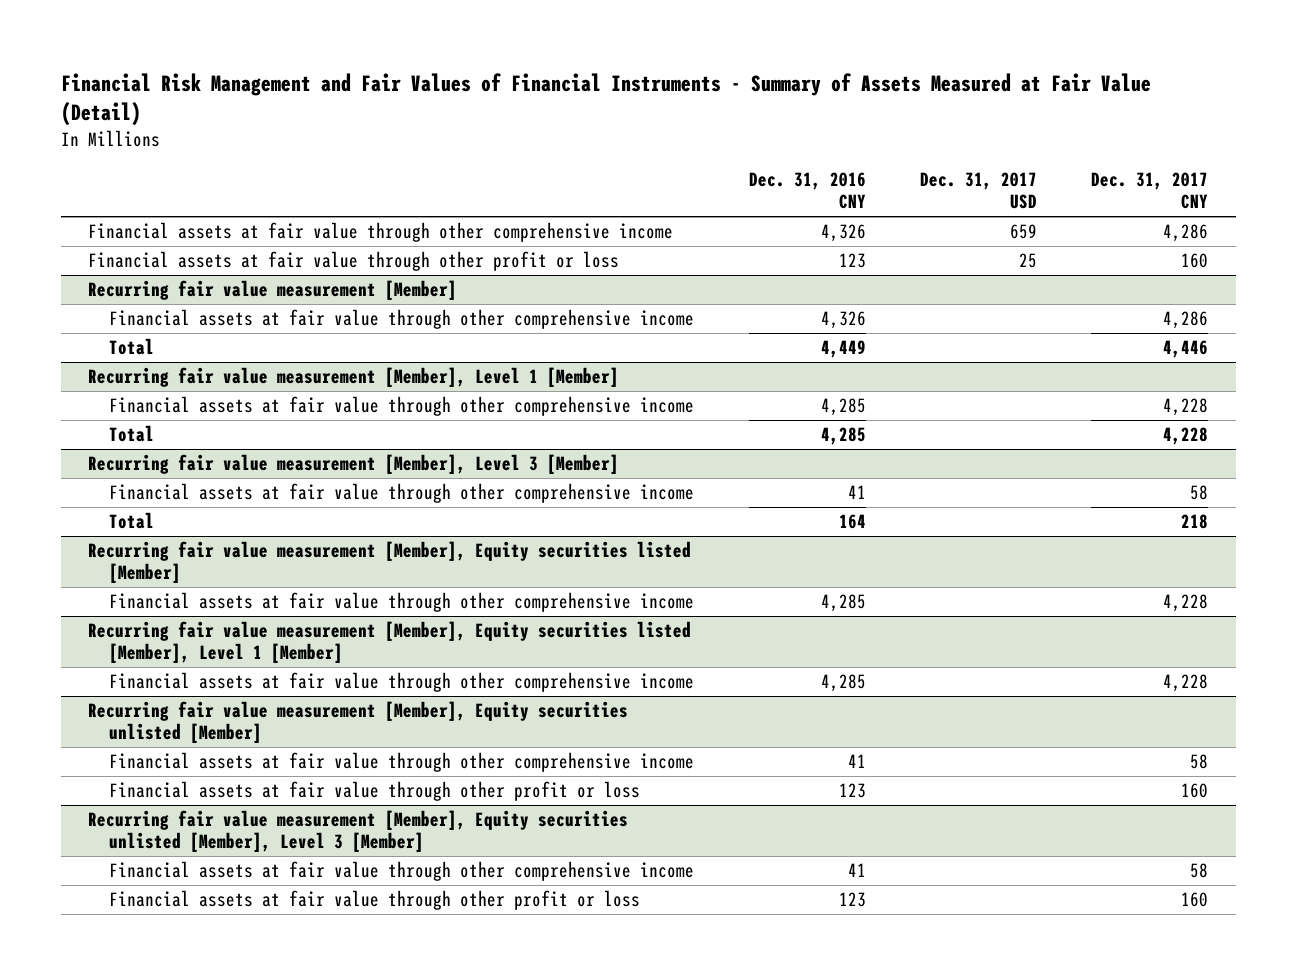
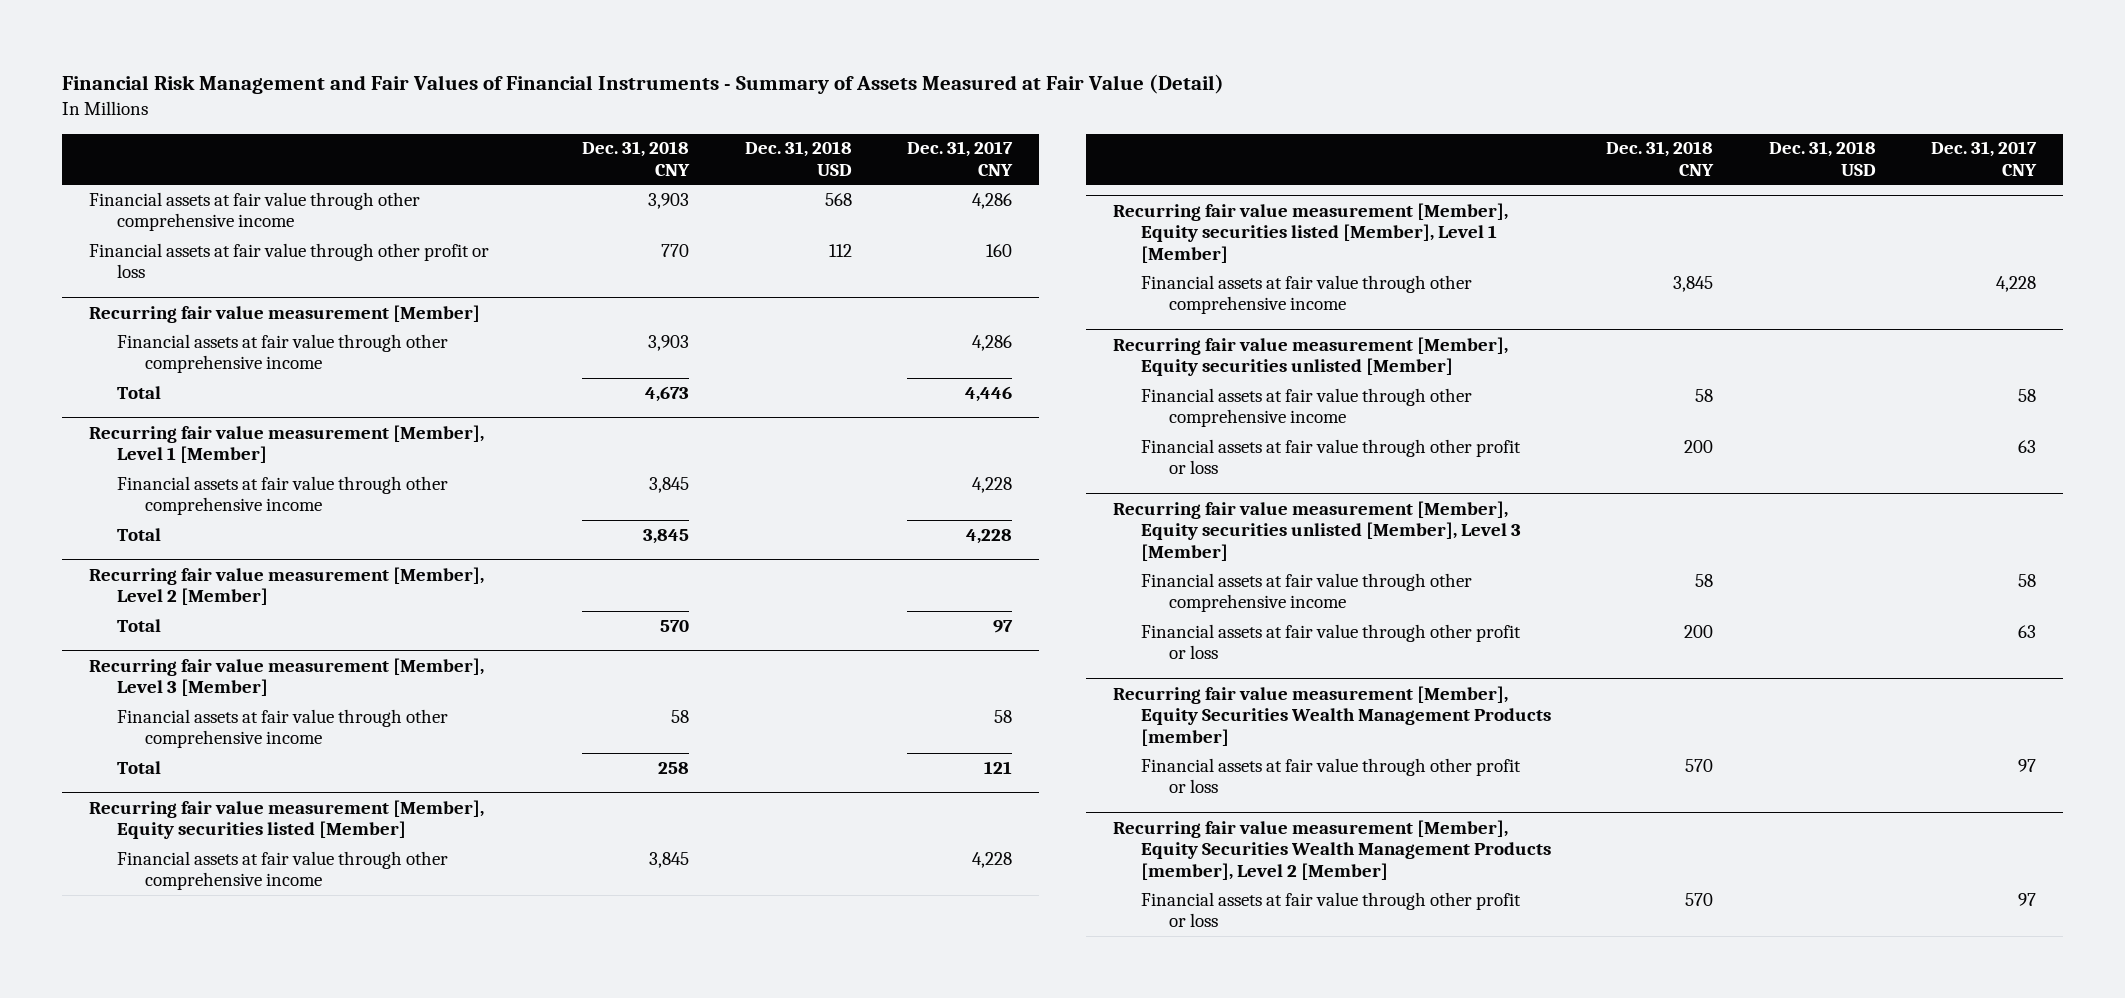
[748,172,866,210] Dec. 31, 2016 CNY -> none
[920,172,1038,210] Dec. 31, 2017 USD -> none
none -> [582,141,691,176] Dec. 31, 2018 CNY
none -> [744,141,852,176] Dec. 31, 2018 USD
none -> [89,566,485,606] Recurring fair value measurement [Member], Level 2 [Member]
none -> [117,618,162,632] Total
[1181,514,1209,530] 218 -> [983,760,1012,774] 121
[1181,783,1209,799] 160 -> [2017,439,2036,453] 63
[1181,892,1209,908] 160 -> [2017,624,2036,638] 63
none -> [1113,685,1551,746] Recurring fair value measurement [Member], Equity Securities Wealth Management Products [member]
none -> [1140,757,1521,794] Financial assets at fair value through other profit or loss
none -> [1113,819,1551,880] Recurring fair value measurement [Member], Equity Securities Wealth Management Products [member], Level 2 [Member]
none -> [1140,891,1521,928] Financial assets at fair value through other profit or loss

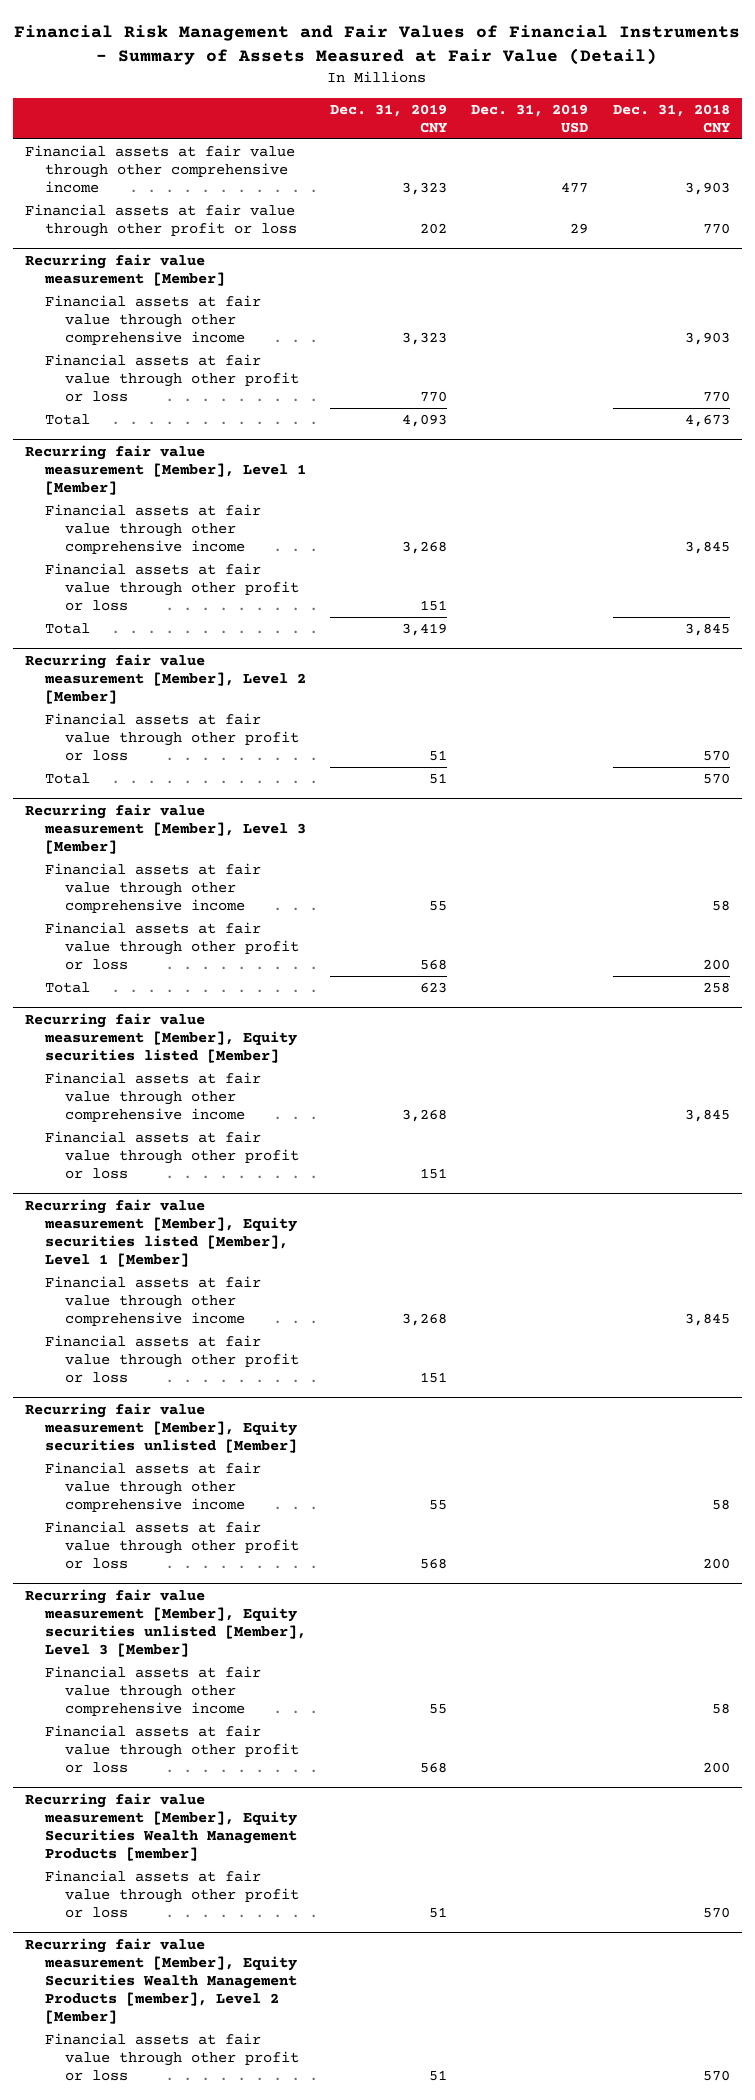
[744,141,852,176] Dec. 31, 2018 USD -> none
[906,141,1013,176] Dec. 31, 2017 CNY -> none
none -> [330,103,448,133] Dec. 31, 2019 CNY
none -> [471,103,589,133] Dec. 31, 2019 USD
none -> [44,353,299,402] Financial assets at fair value through other profit or loss
none -> [44,562,299,611] Financial assets at fair value through other profit or loss
none -> [44,712,299,761] Financial assets at fair value through other profit or loss
none -> [44,921,299,970] Financial assets at fair value through other profit or loss
none -> [44,1130,299,1179] Financial assets at fair value through other profit or loss
none -> [44,1334,299,1383] Financial assets at fair value through other profit or loss

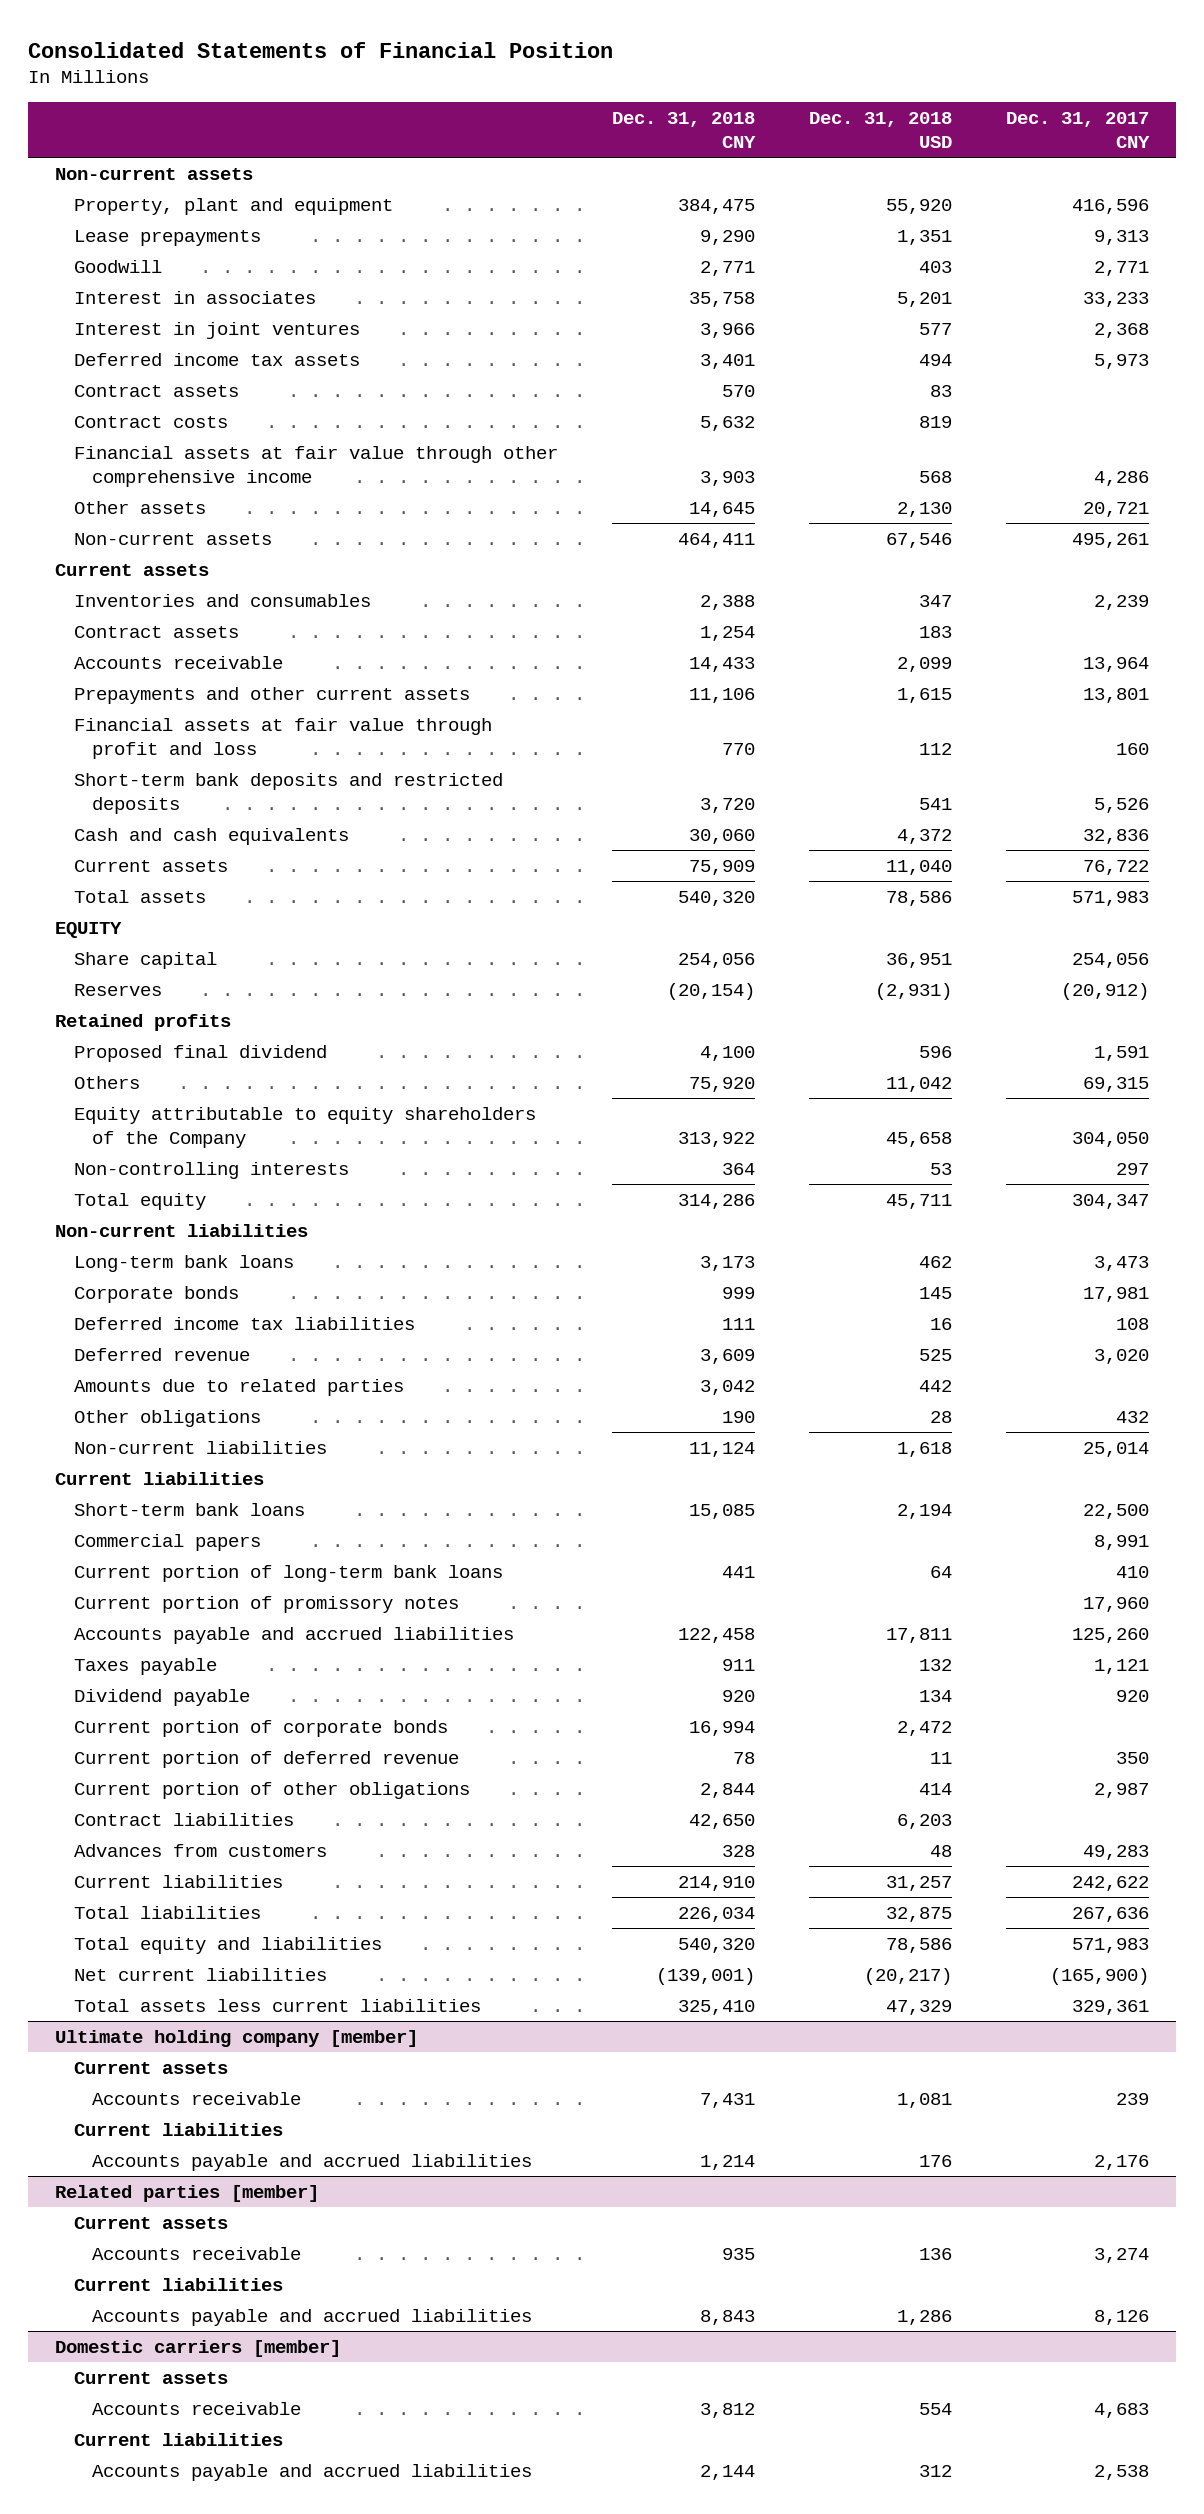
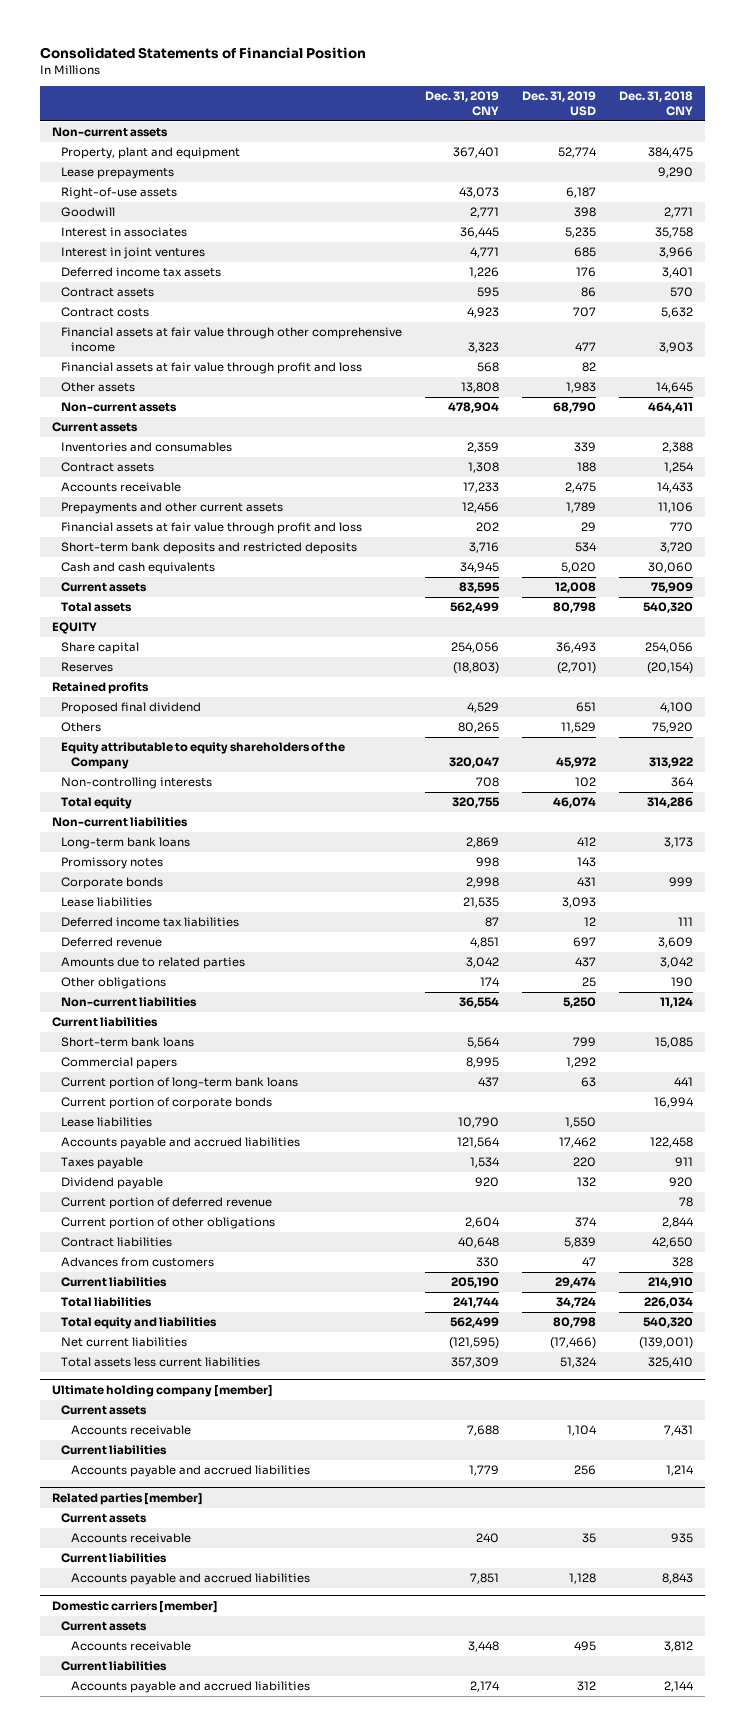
[808,112,952,149] Dec. 31, 2018 USD -> none
[1005,112,1150,149] Dec. 31, 2017 CNY -> none
none -> [425,91,500,116] Dec. 31, 2019 CNY
none -> [522,91,597,116] Dec. 31, 2019 USD
none -> [61,187,178,200] Right-of-use assets
none -> [61,362,363,375] Financial assets at fair value through profit and loss
none -> [61,857,164,870] Promissory notes
none -> [61,897,153,908] Lease liabilities
[73,1595,459,1613] Current portion of promissory notes -> none
[73,1719,448,1737] Current portion of corporate bonds -> [61,1097,273,1110] Current portion of corporate bonds
none -> [61,1117,153,1128] Lease liabilities

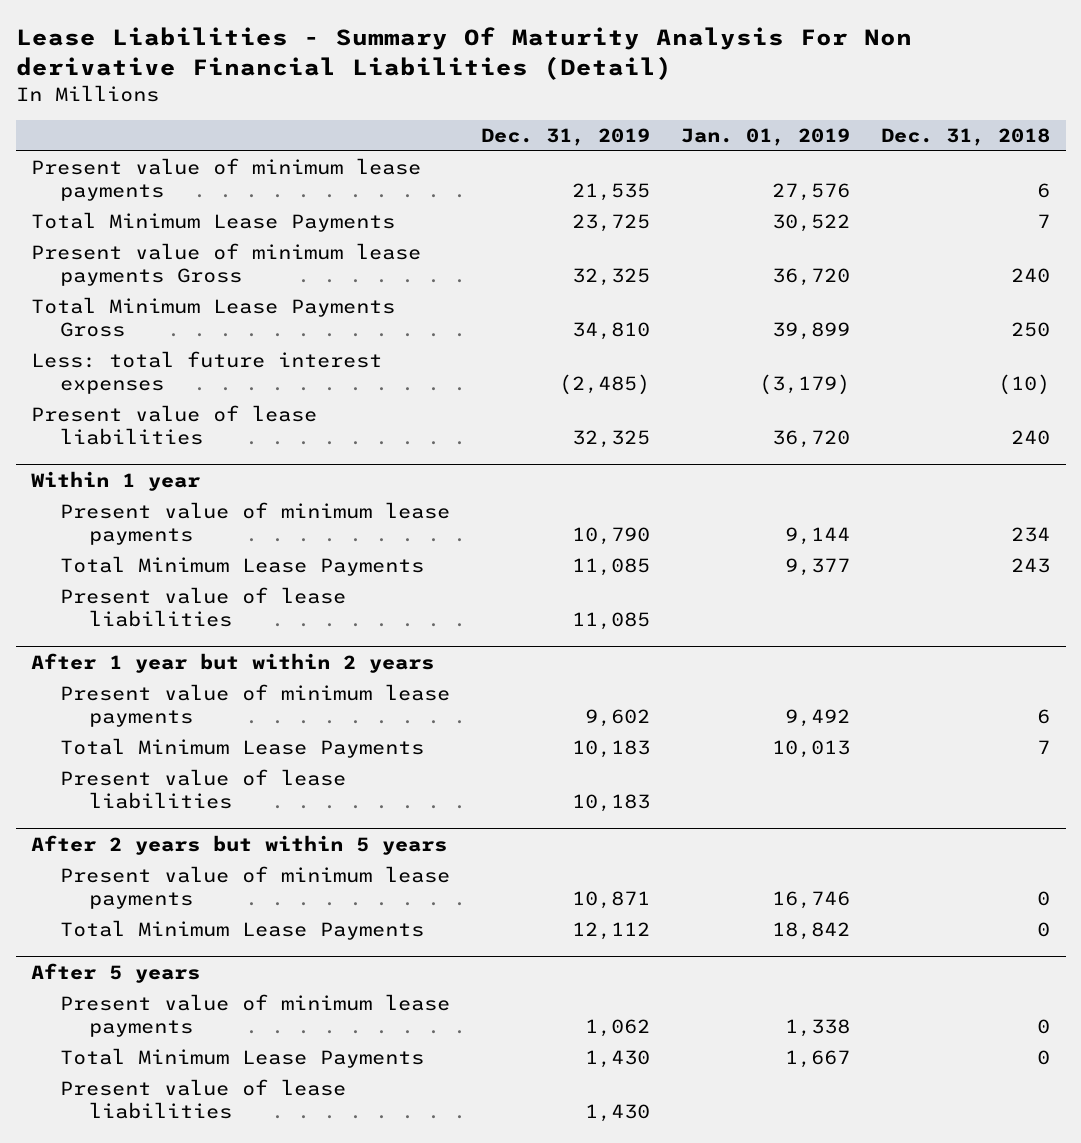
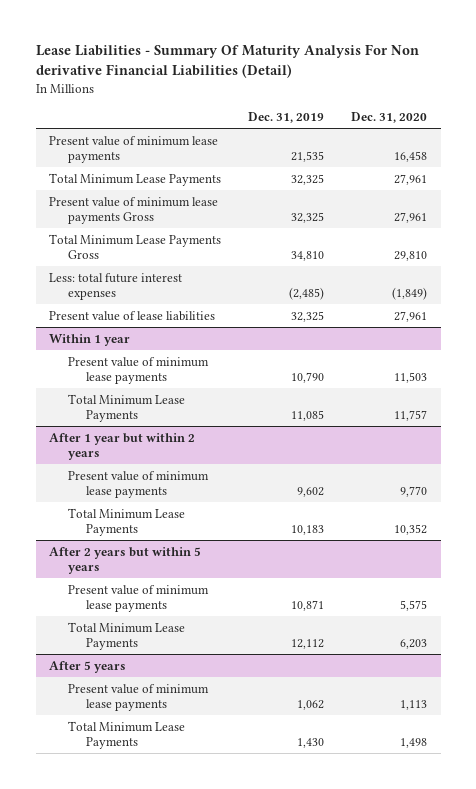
[681,127,851,146] Jan. 01, 2019 -> none
[881,127,1051,146] Dec. 31, 2018 -> none
none -> [351,111,428,123] Dec. 31, 2020
[572,214,651,233] 23,725 -> [291,173,325,185] 32,325
[60,587,347,628] Present value of lease liabilities -> none
[60,769,347,810] Present value of lease liabilities -> none
[60,1079,347,1120] Present value of lease liabilities -> none

